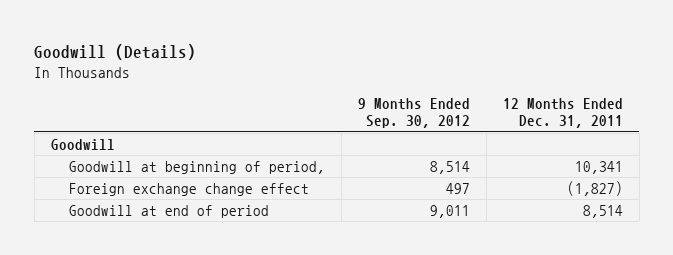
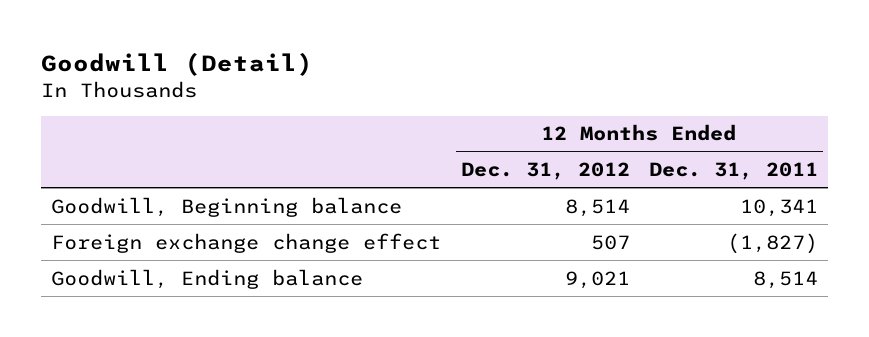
[34,44,197,61] Goodwill (Details) -> [40,51,313,76] Goodwill (Detail)
[357,97,470,129] 9 Months Ended Sep. 30, 2012 -> none
none -> [460,162,630,181] Dec. 31, 2012
[50,138,115,150] Goodwill -> none
[68,160,325,174] Goodwill at beginning of period, -> [50,196,402,217] Goodwill, Beginning balance
[68,204,269,218] Goodwill at end of period -> [50,268,363,289] Goodwill, Ending balance

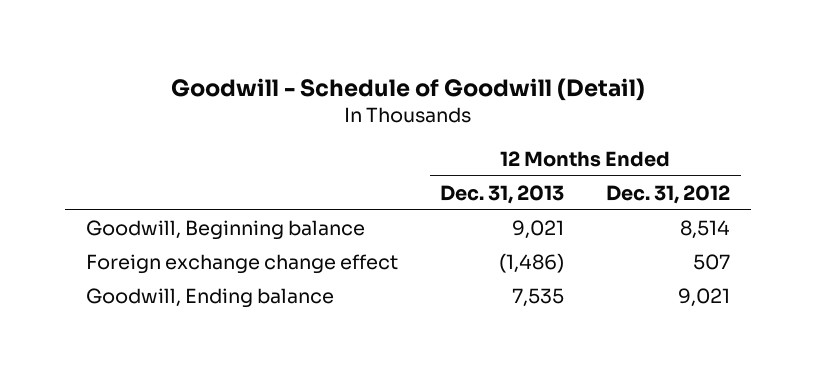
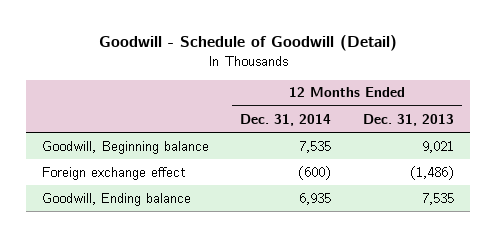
[606,184,731,204] Dec. 31, 2012 -> none
none -> [240,113,332,126] Dec. 31, 2014
[86,254,399,275] Foreign exchange change effect -> [41,166,185,180] Foreign exchange effect

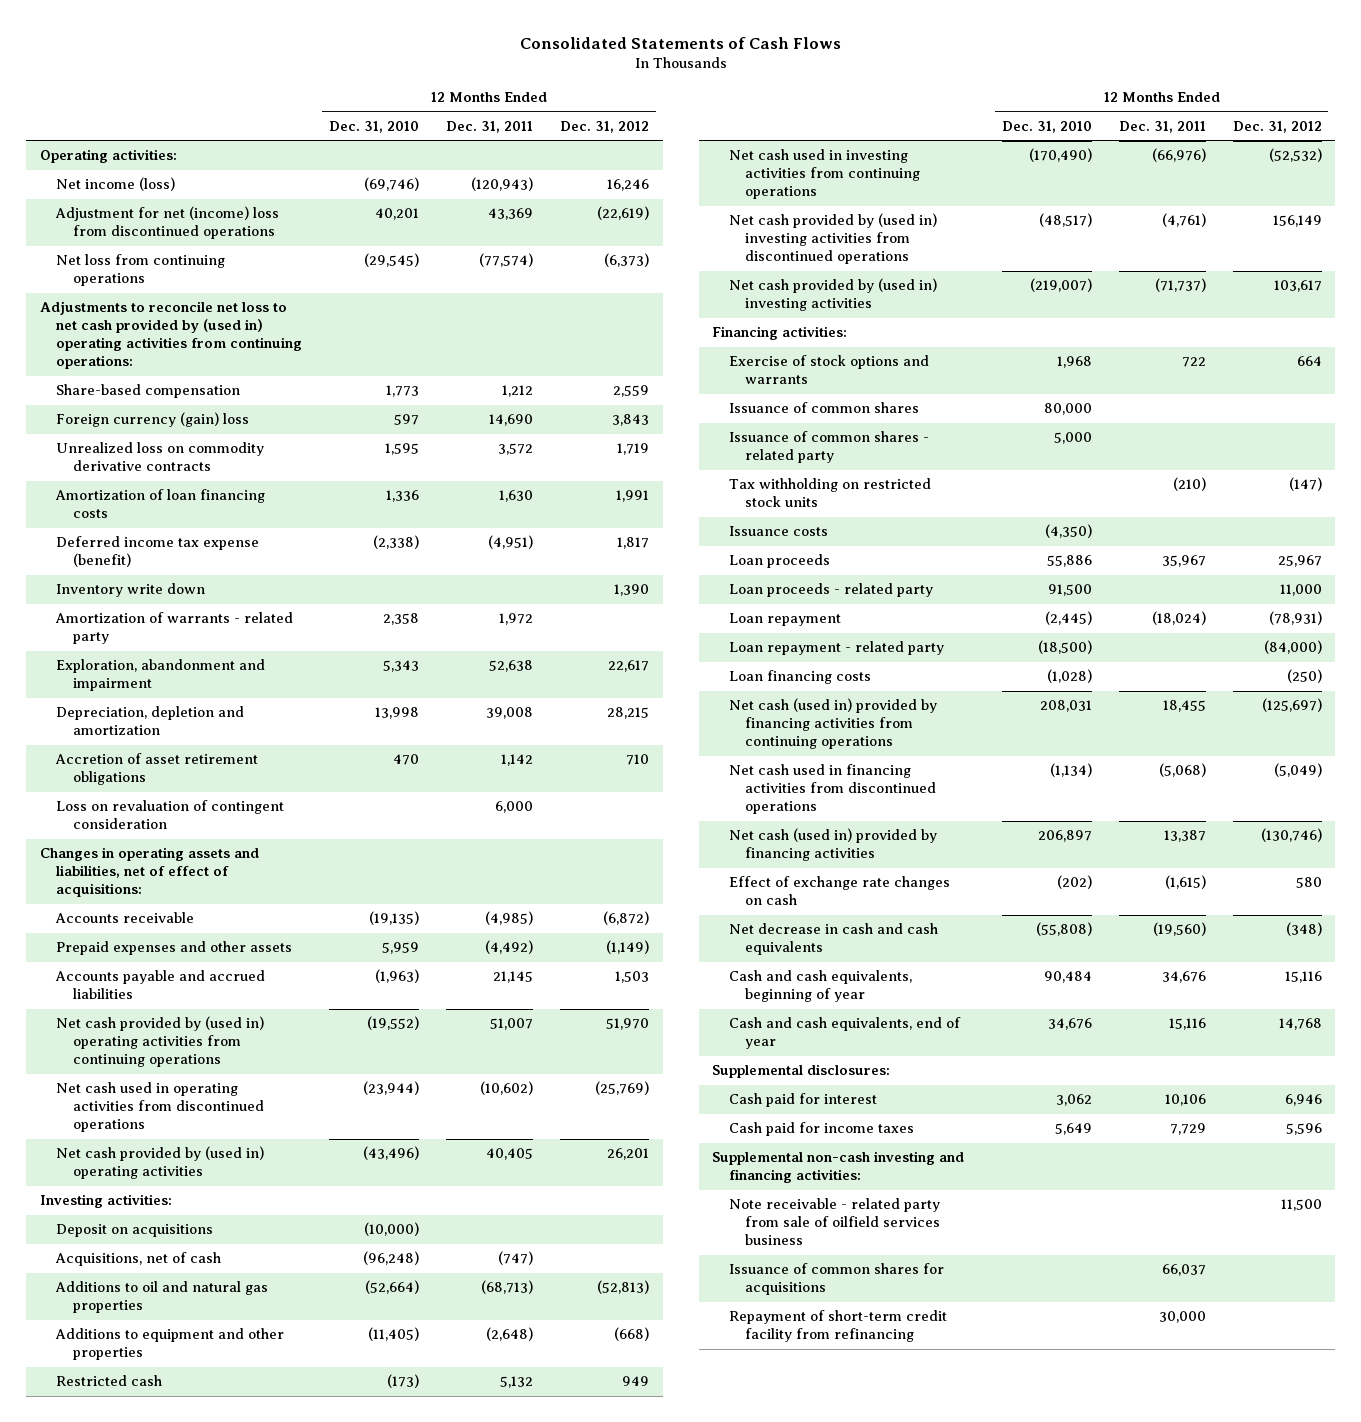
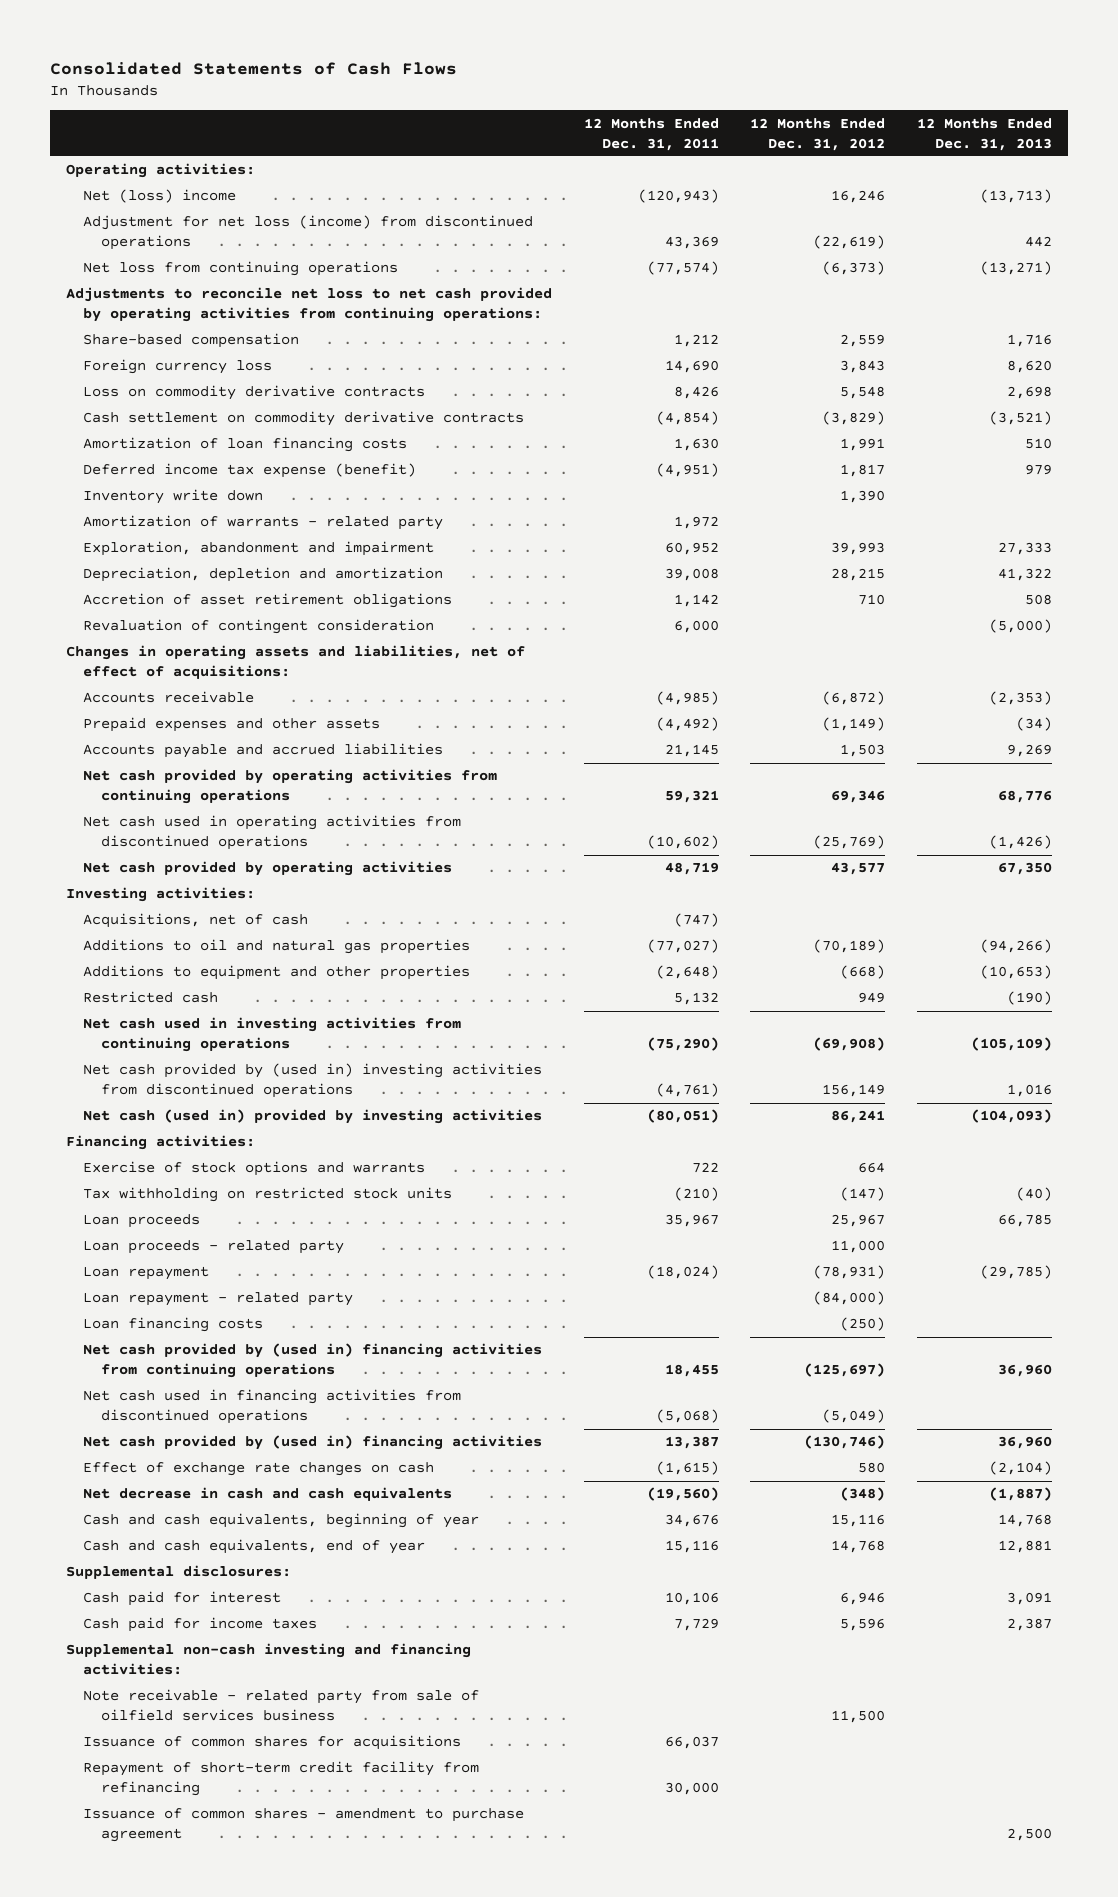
[329,120,420,133] Dec. 31, 2010 -> none
none -> [917,117,1053,151] 12 Months Ended Dec. 31, 2013
[56,177,176,192] Net income (loss) -> [83,189,237,204] Net (loss) income
[55,206,280,240] Adjustment for net (income) loss from discontinued operations -> [83,215,534,251] Adjustment for net loss (income) from discontinued operations
[39,301,303,370] Adjustments to reconcile net loss to net cash provided by (used in) operating activities from continuing operations: -> [65,287,552,323] Adjustments to reconcile net loss to net cash provided by operating activities from continuing operations:
[56,412,250,428] Foreign currency (gain) loss -> [83,359,273,375] Foreign currency loss
[56,442,265,472] Unrealized loss on commodity derivative contracts -> [83,385,426,401] Loss on commodity derivative contracts
[498,443,534,456] 3,572 -> [673,386,719,400] 8,426
[617,443,650,456] 1,719 -> [840,386,886,400] 5,548
none -> [83,411,525,427] Cash settlement on commodity derivative contracts
[489,660,534,673] 52,638 -> [664,542,719,556] 60,952
[608,660,650,673] 22,617 -> [831,542,886,556] 39,993
[56,800,285,830] Loss on revaluation of contingent consideration -> [83,619,435,635] Revaluation of contingent consideration
[56,1016,265,1068] Net cash provided by (used in) operating activities from continuing operations -> [83,769,498,805] Net cash provided by operating activities from continuing operations
[490,1018,534,1031] 51,007 -> [664,790,719,804] 59,321
[606,1018,650,1031] 51,970 -> [831,790,886,804] 69,346
[56,1146,265,1180] Net cash provided by (used in) operating activities -> [83,861,453,877] Net cash provided by operating activities
[486,1148,534,1161] 40,405 -> [664,862,719,876] 48,719
[607,1148,650,1161] 26,201 -> [831,862,886,876] 43,577
[56,1224,214,1238] Deposit on acquisitions -> none
[481,1280,534,1295] (68,713) -> [646,939,719,954] (77,027)
[597,1280,650,1295] (52,813) -> [813,939,886,954] (70,189)
[1151,148,1206,163] (66,976) -> [646,1037,719,1052] (75,290)
[1268,148,1322,163] (52,532) -> [813,1037,886,1052] (69,908)
[728,278,937,312] Net cash provided by (used in) investing activities -> [83,1109,543,1125] Net cash (used in) provided by investing activities
[1154,278,1206,293] (71,737) -> [646,1109,719,1124] (80,051)
[1273,280,1322,293] 103,617 -> [831,1110,886,1124] 86,241
[728,402,919,414] Issuance of common shares -> none
[728,431,929,464] Issuance of common shares - related party -> none
[728,526,828,537] Issuance costs -> none
[728,698,937,750] Net cash (used in) provided by financing activities from continuing operations -> [83,1343,543,1379] Net cash provided by (used in) financing activities from continuing operations
[728,828,937,862] Net cash (used in) provided by financing activities -> [83,1435,543,1451] Net cash provided by (used in) financing activities
none -> [83,1808,525,1843] Issuance of common shares - amendment to purchase agreement

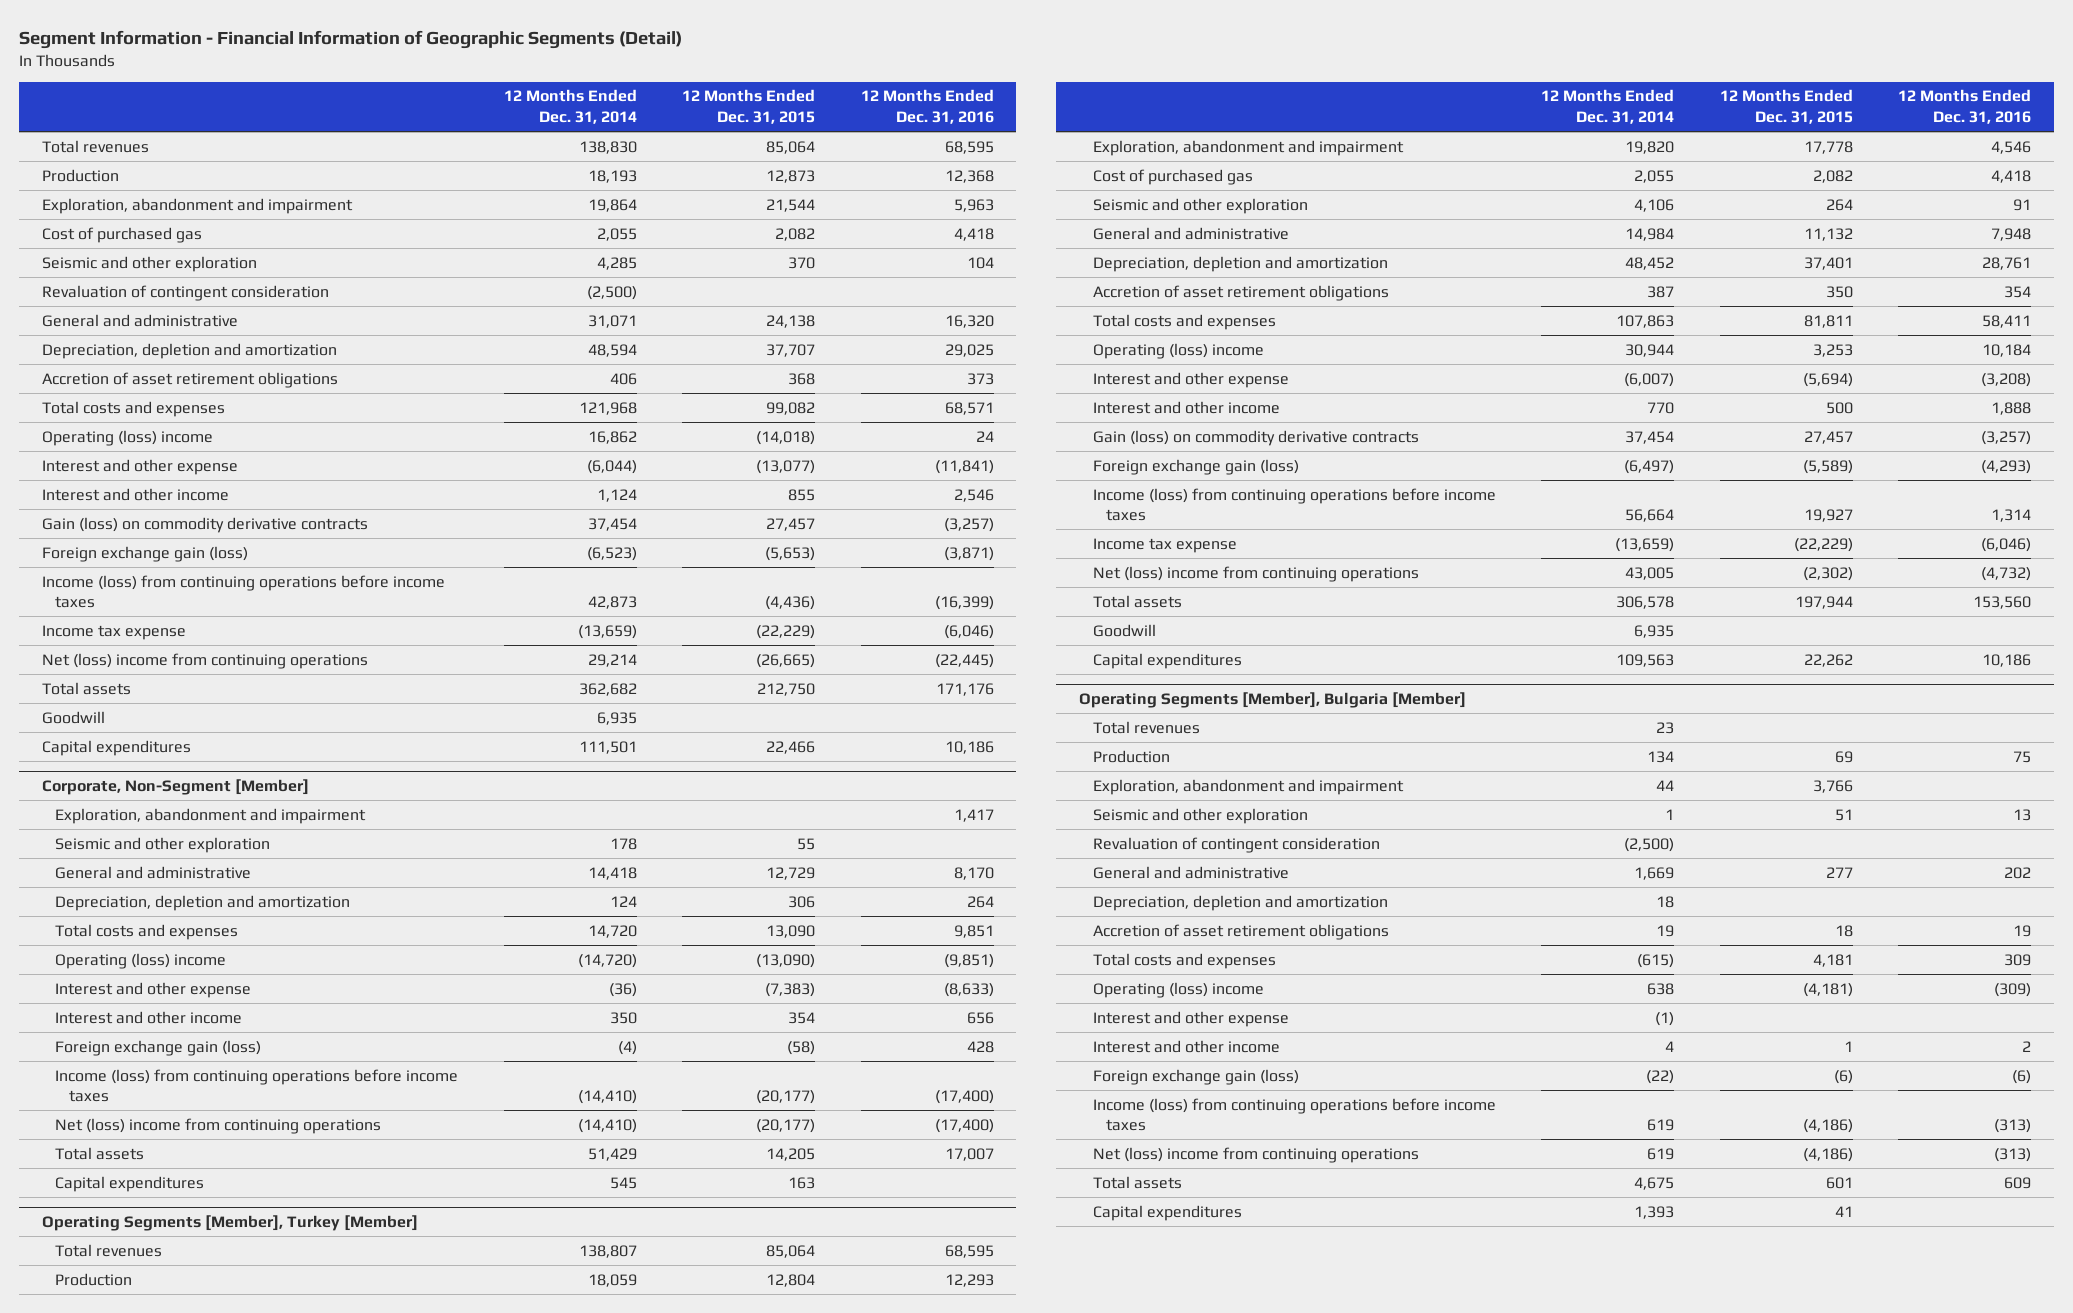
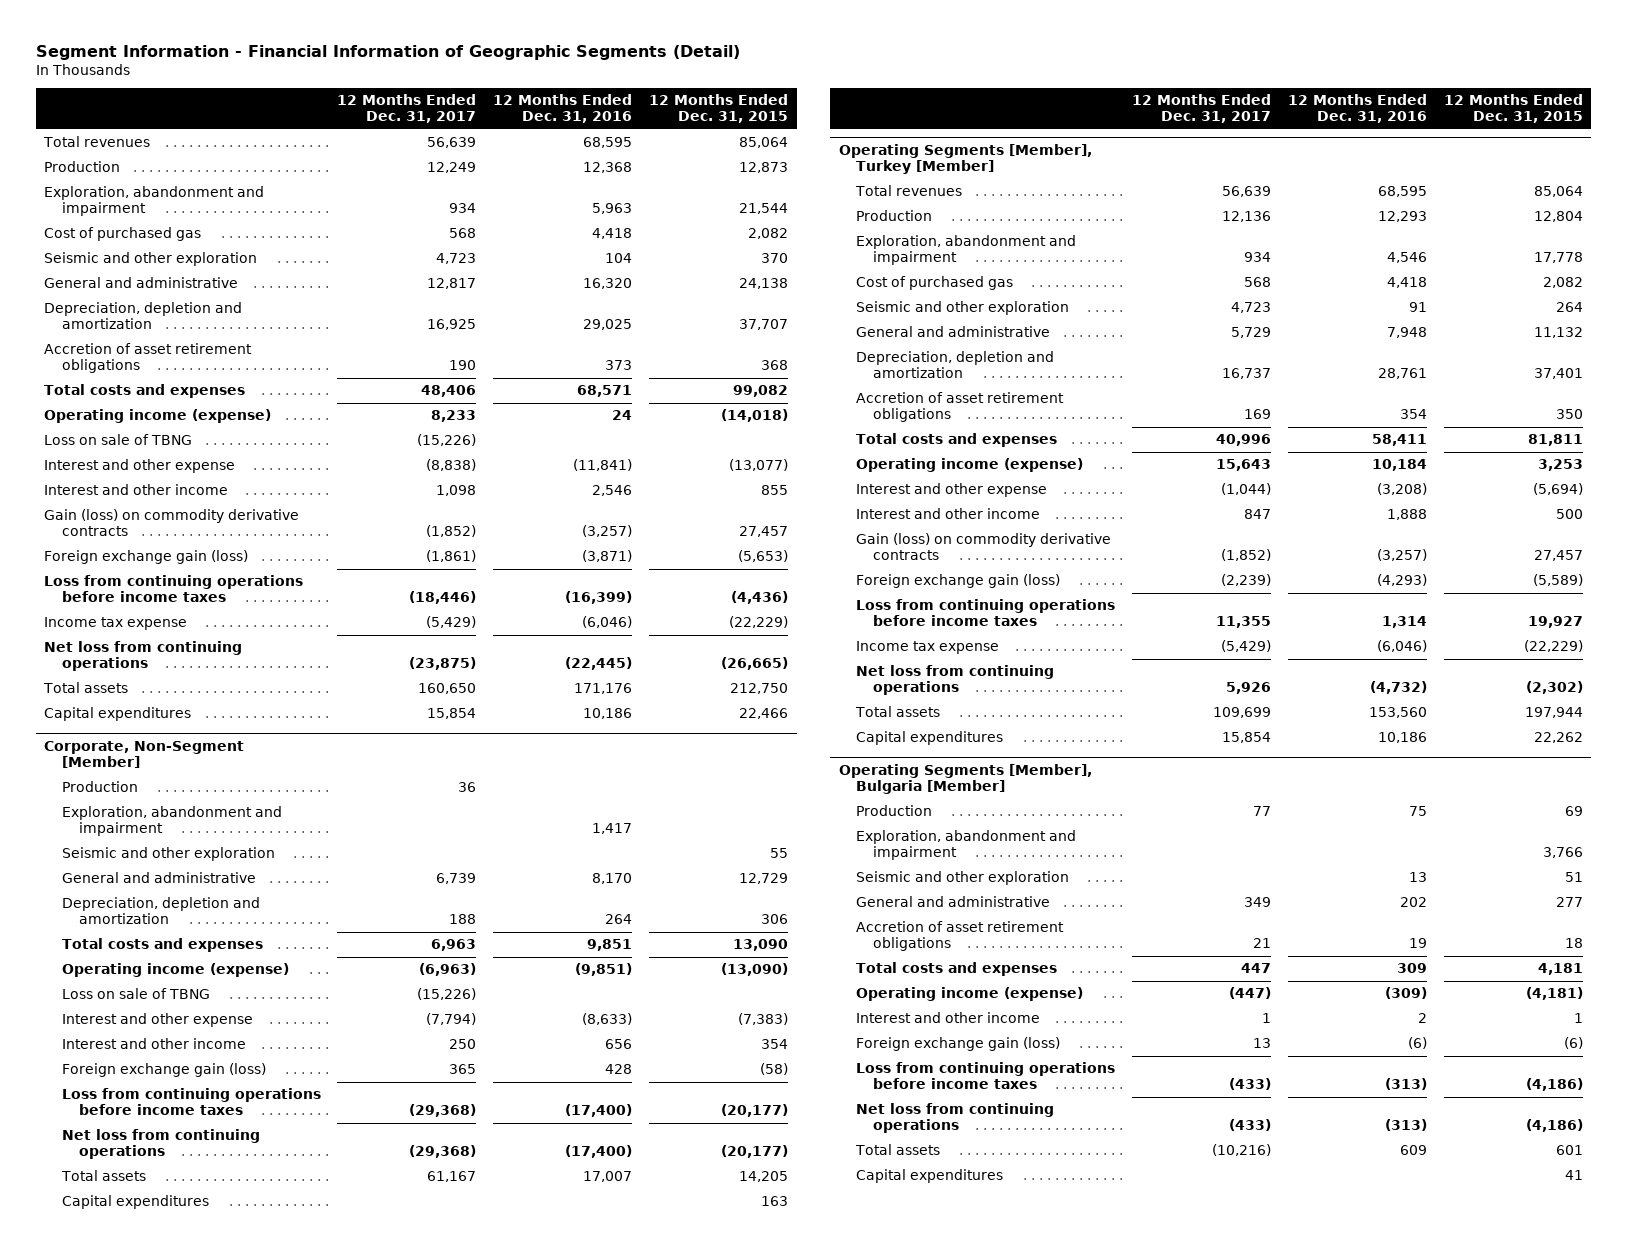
[503,89,637,124] 12 Months Ended Dec. 31, 2014 -> none
none -> [337,94,477,123] 12 Months Ended Dec. 31, 2017
[41,284,329,301] Revaluation of contingent consideration -> none
[41,429,213,446] Operating (loss) income -> [44,409,272,424] Operating income (expense)
none -> [44,434,193,446] Loss on sale of TBNG
[41,574,445,609] Income (loss) from continuing operations before income taxes -> [44,575,304,603] Loss from continuing operations before income taxes
[41,652,368,669] Net (loss) income from continuing operations -> [44,641,243,672] Net loss from continuing operations
[41,710,105,724] Goodwill -> none
none -> [61,781,138,793] Production
[55,952,227,969] Operating (loss) income -> [61,963,289,978] Operating income (expense)
none -> [61,988,210,1000] Loss on sale of TBNG
[55,1068,459,1103] Income (loss) from continuing operations before income taxes -> [61,1088,321,1116] Loss from continuing operations before income taxes
[55,1117,382,1134] Net (loss) income from continuing operations -> [61,1129,260,1160] Net loss from continuing operations
[1092,342,1264,359] Operating (loss) income -> [855,458,1083,473] Operating income (expense)
[1092,487,1496,522] Income (loss) from continuing operations before income taxes -> [855,599,1115,627] Loss from continuing operations before income taxes
[1092,565,1419,582] Net (loss) income from continuing operations -> [855,665,1054,696] Net loss from continuing operations
[1092,623,1156,637] Goodwill -> none
[1092,720,1200,734] Total revenues -> none
[1092,836,1380,853] Revaluation of contingent consideration -> none
[1092,894,1388,911] Depreciation, depletion and amortization -> none
[1092,1010,1289,1027] Interest and other expense -> none
[1092,981,1264,998] Operating (loss) income -> [855,987,1083,1002] Operating income (expense)
[1092,1097,1496,1132] Income (loss) from continuing operations before income taxes -> [855,1062,1115,1090] Loss from continuing operations before income taxes
[1092,1146,1419,1163] Net (loss) income from continuing operations -> [855,1103,1054,1134] Net loss from continuing operations

